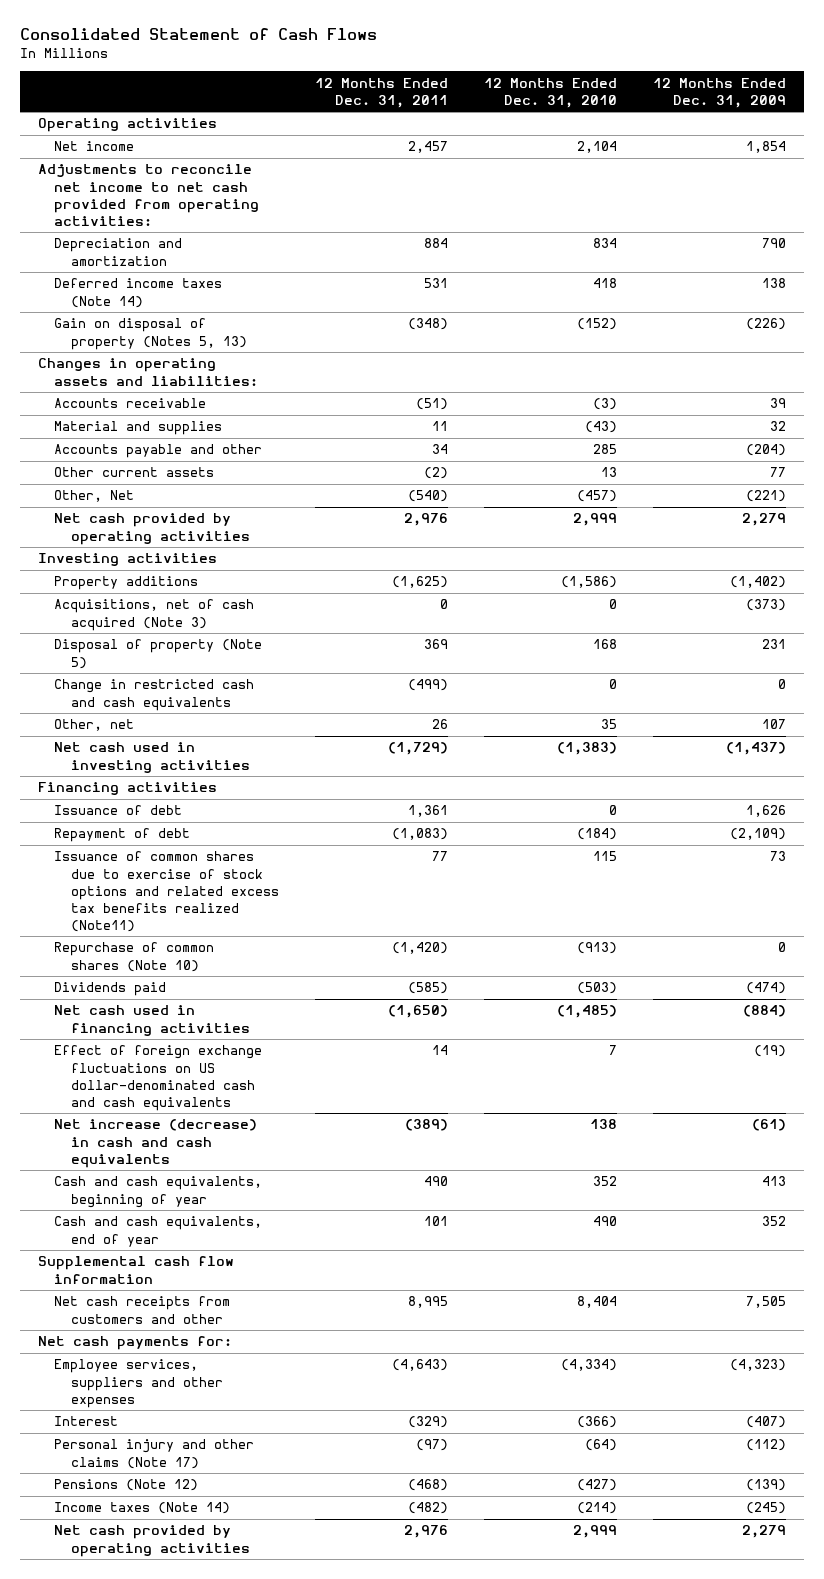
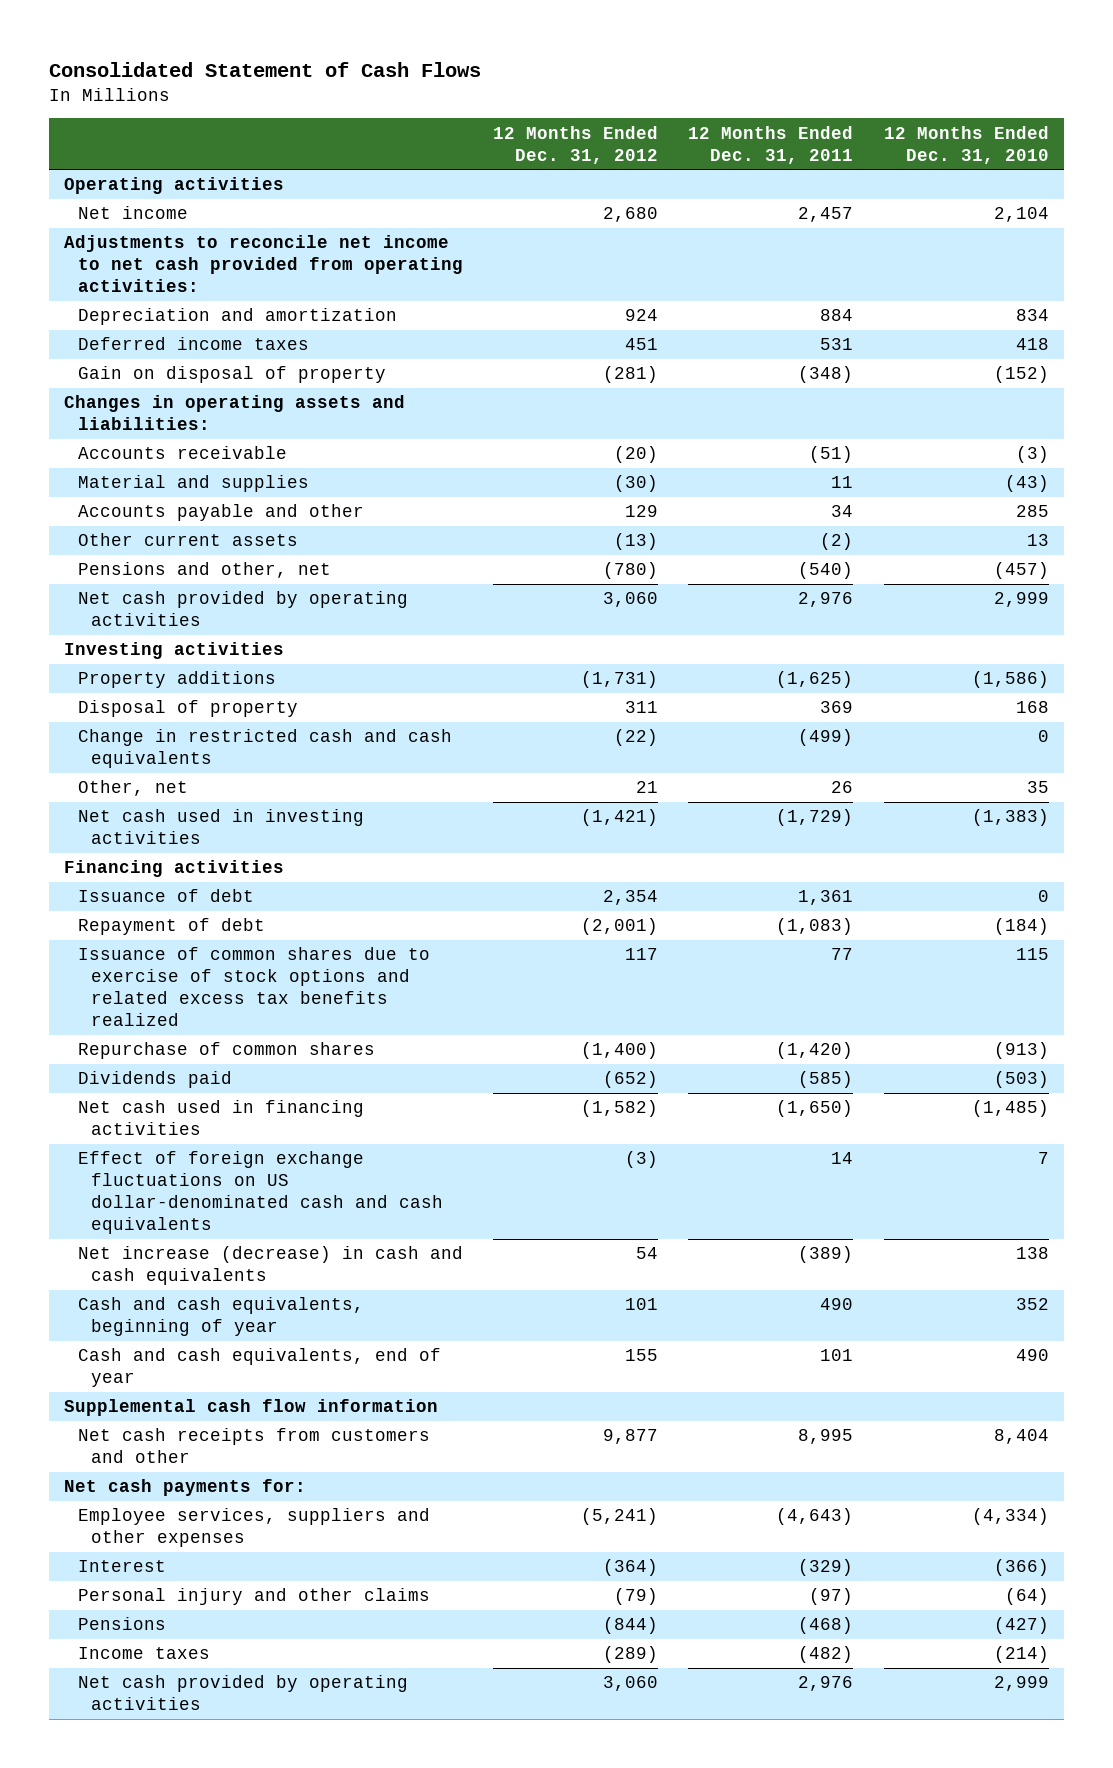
[653,77,787,108] 12 Months Ended Dec. 31, 2009 -> none
none -> [492,125,658,164] 12 Months Ended Dec. 31, 2012
[54,278,223,308] Deferred income taxes (Note 14) -> [77,337,309,351] Deferred income taxes
[54,318,247,350] Gain on disposal of property (Notes 5, 13) -> [77,366,386,384] Gain on disposal of property
[54,490,135,503] Other, Net -> [77,562,331,579] Pensions and other, net
[54,599,255,631] Acquisitions, net of cash acquired (Note 3) -> none
[54,639,263,669] Disposal of property (Note 5) -> [77,700,298,718] Disposal of property
[54,851,279,932] Issuance of common shares due to exercise of stock options and related excess tax benefits realized (Note11) -> [77,947,430,1027] Issuance of common shares due to exercise of stock options and related excess tax benefits realized
[54,942,215,972] Repurchase of common shares (Note 10) -> [77,1042,375,1060] Repurchase of common shares
[54,1439,255,1469] Personal injury and other claims (Note 17) -> [77,1588,430,1606] Personal injury and other claims
[54,1479,199,1492] Pensions (Note 12) -> [77,1617,166,1631] Pensions
[54,1502,231,1515] Income taxes (Note 14) -> [77,1647,210,1660] Income taxes

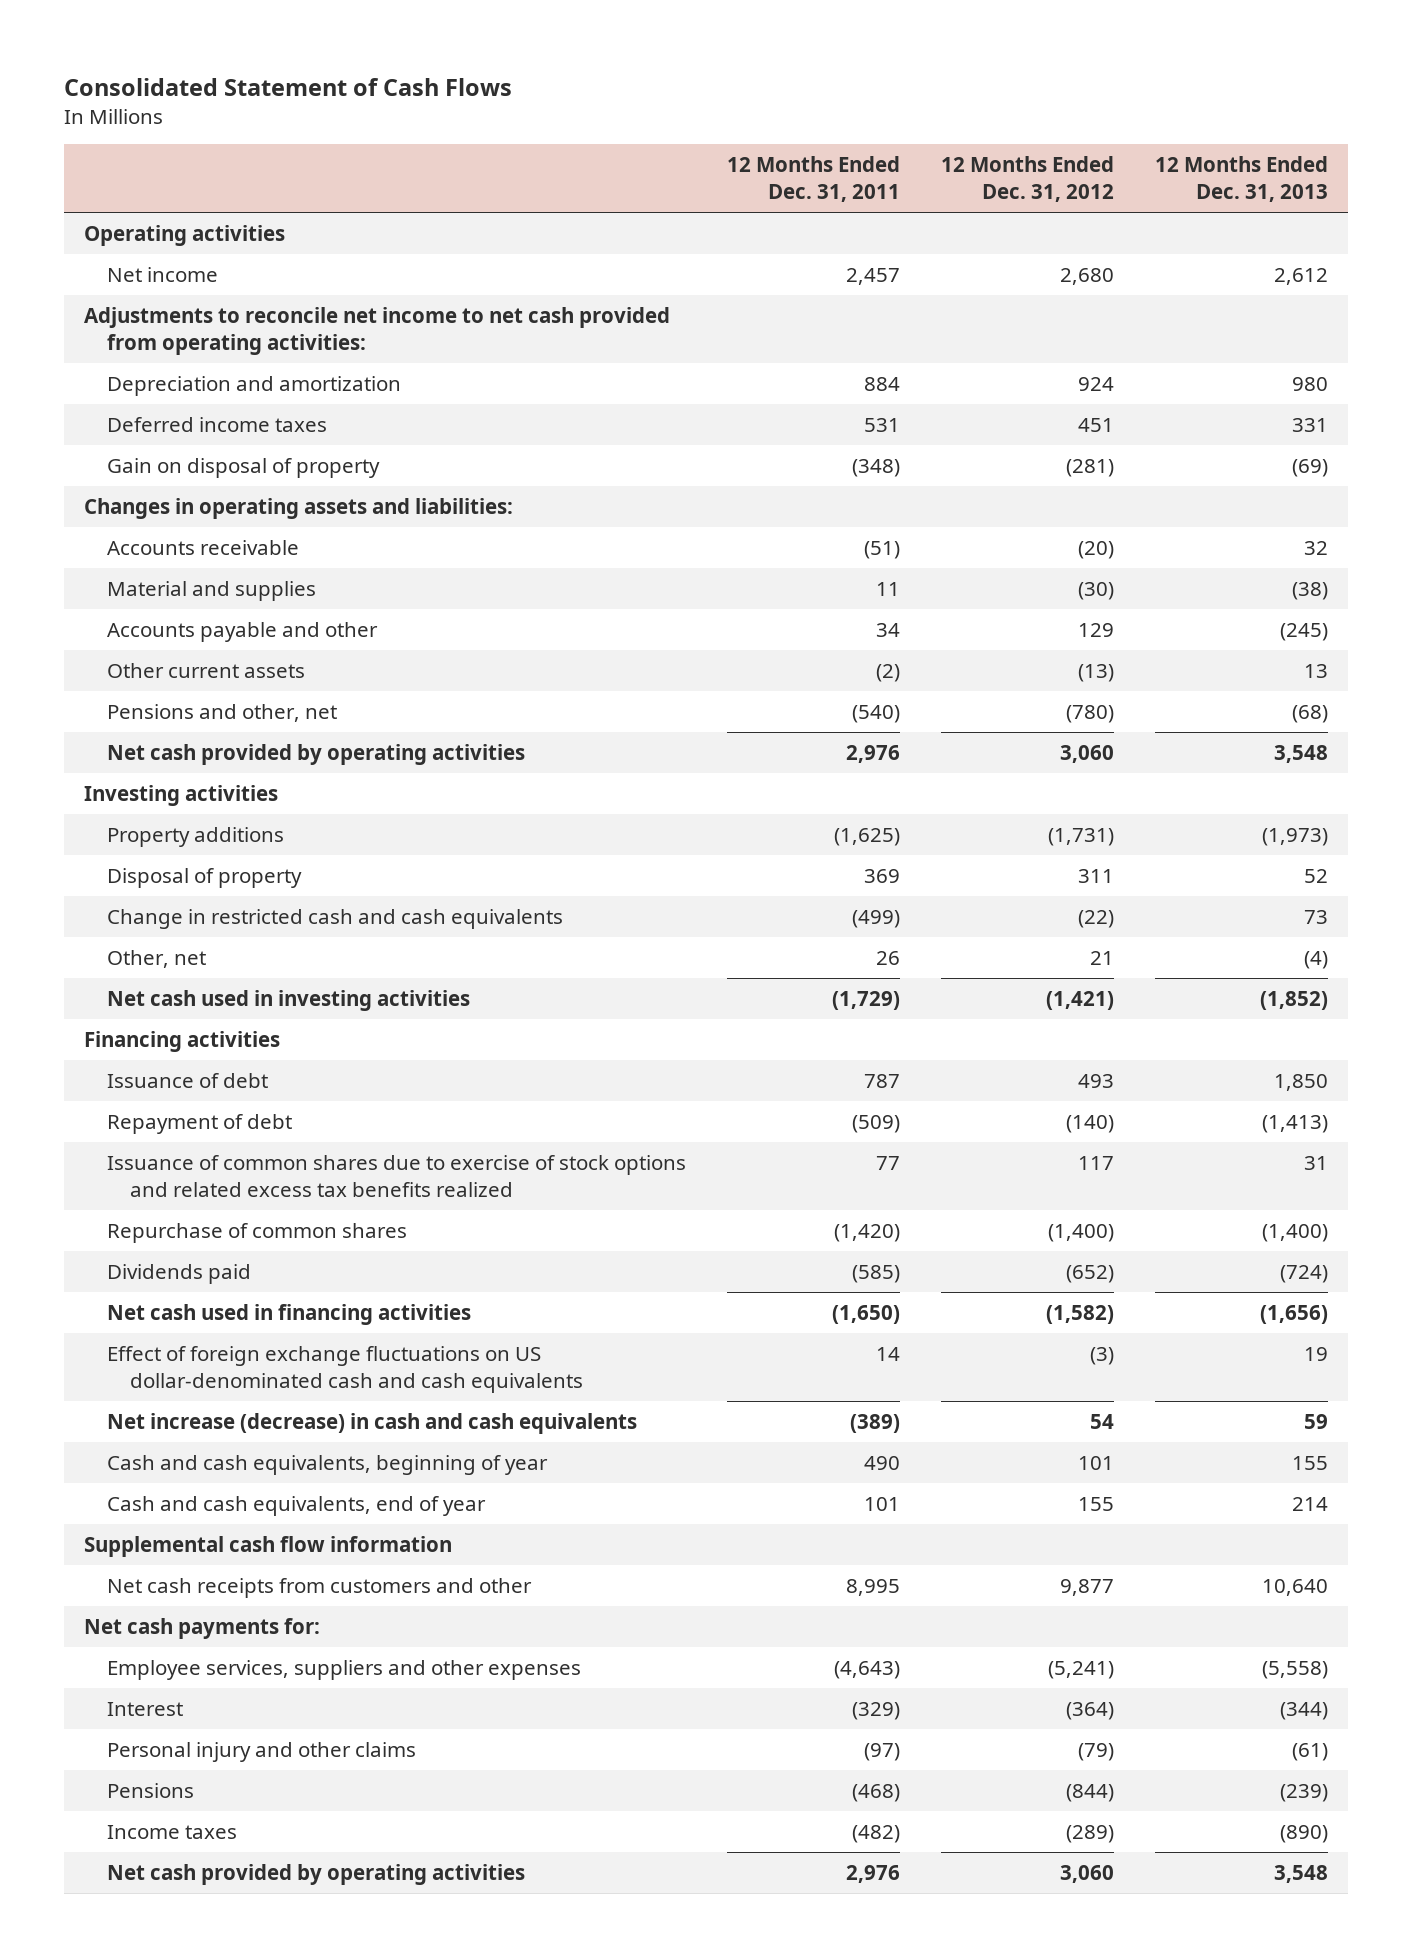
[883,125,1049,164] 12 Months Ended Dec. 31, 2010 -> none
none -> [1154,156,1328,203] 12 Months Ended Dec. 31, 2013
[602,890,658,906] 2,354 -> [1078,1074,1115,1089] 493
[798,890,854,906] 1,361 -> [864,1074,901,1089] 787
[580,918,658,936] (2,001) -> [1066,1115,1115,1134] (140)
[776,918,854,936] (1,083) -> [852,1115,901,1134] (509)

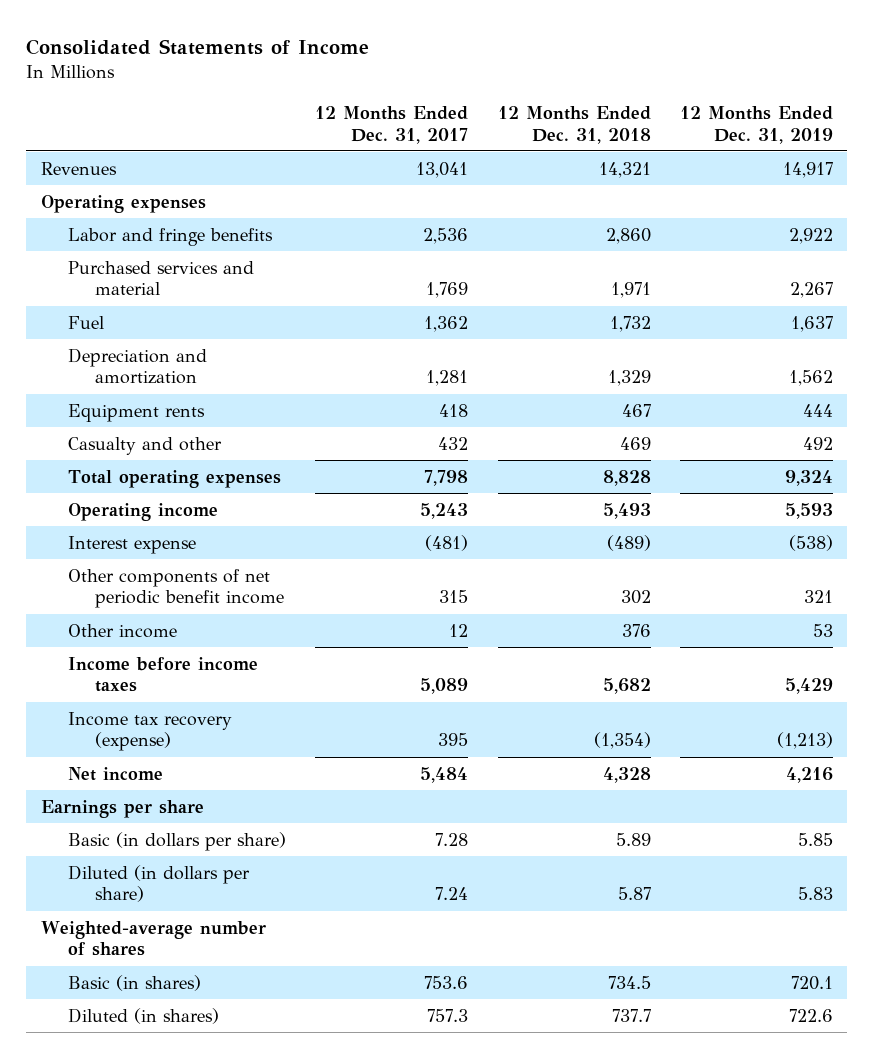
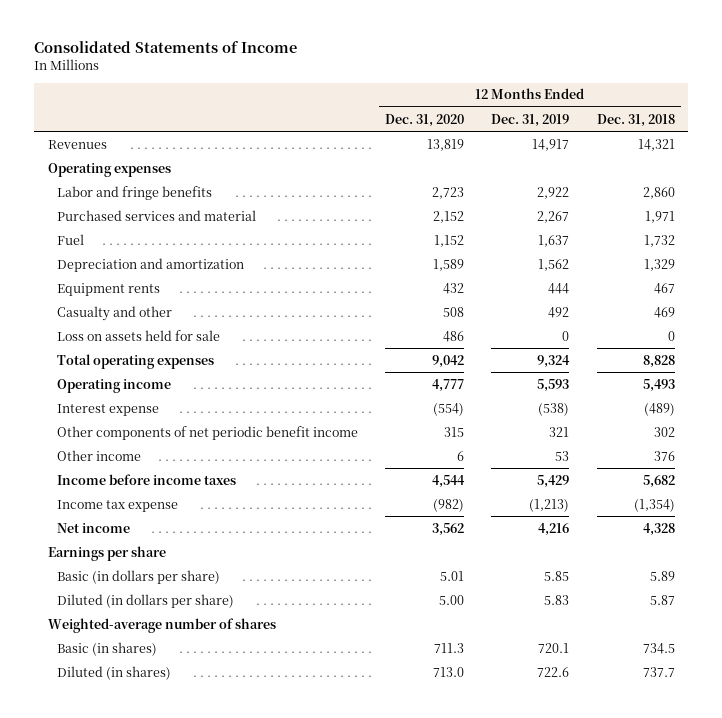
[315,105,469,144] 12 Months Ended Dec. 31, 2017 -> none
none -> [385,113,465,127] Dec. 31, 2020
none -> [57,329,221,341] Loss on assets held for sale
[68,711,233,752] Income tax recovery (expense) -> [57,499,179,512] Income tax expense

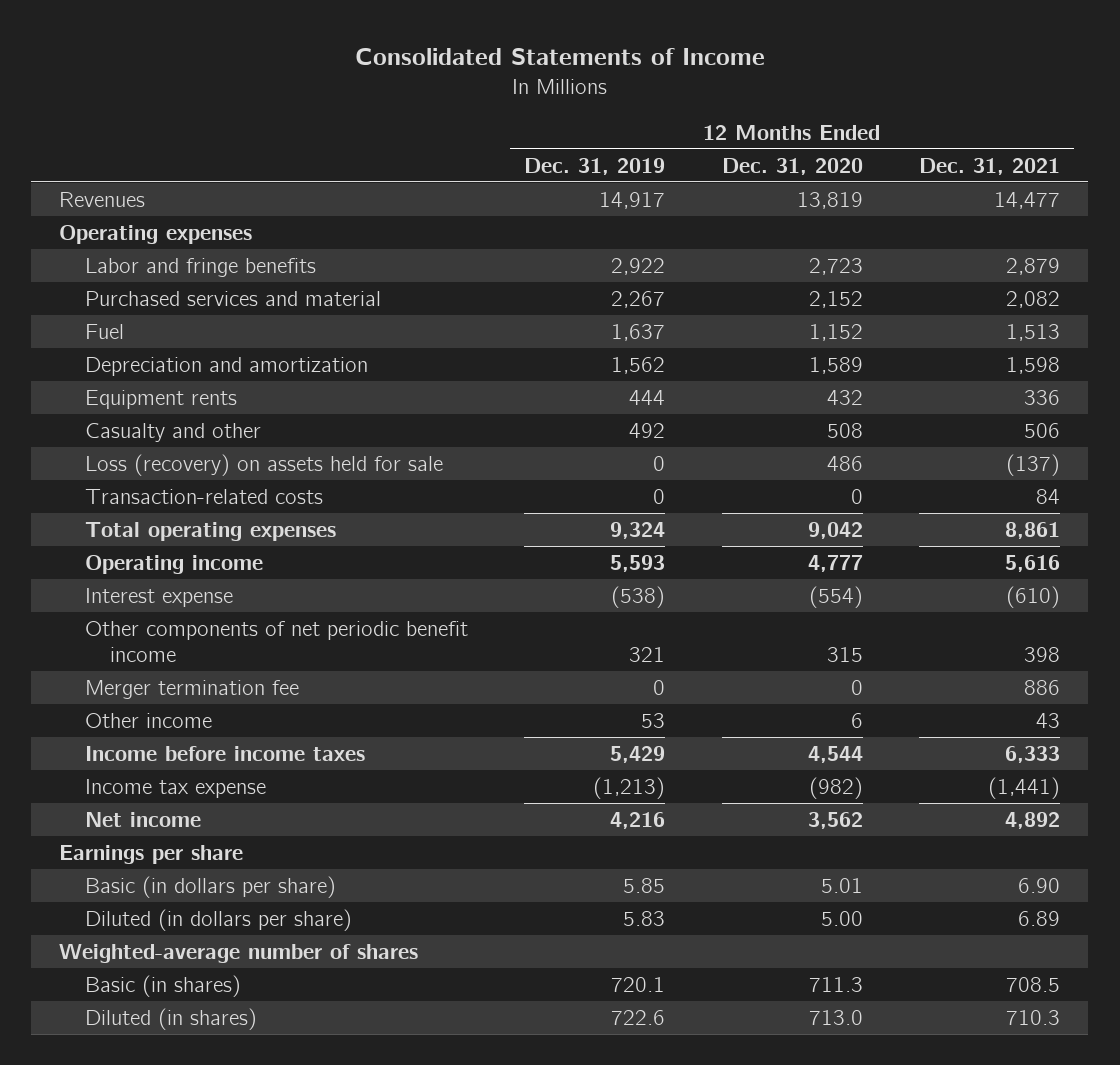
[596,113,675,127] Dec. 31, 2018 -> none
none -> [919,157,1061,175] Dec. 31, 2021
[57,329,221,341] Loss on assets held for sale -> [84,453,443,476] Loss (recovery) on assets held for sale
none -> [84,488,323,504] Transaction-related costs
none -> [84,679,299,699] Merger termination fee

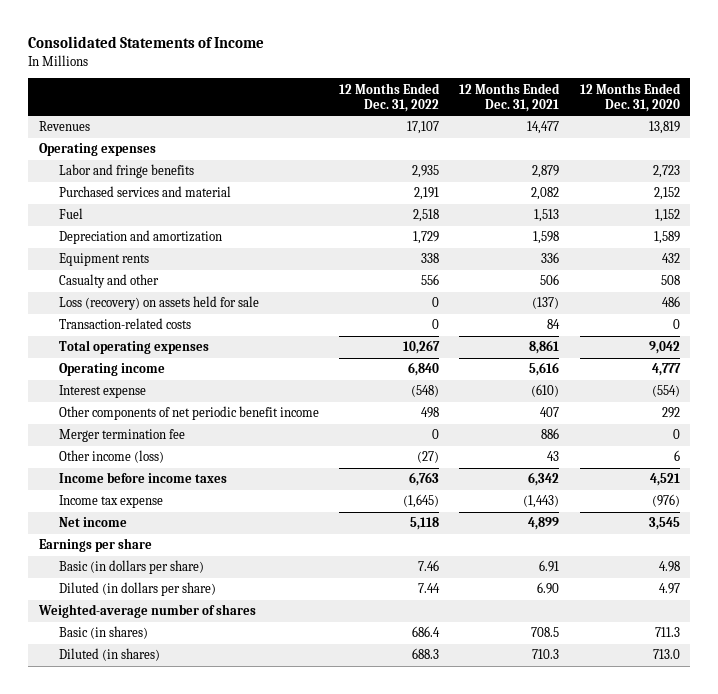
[524,157,666,175] Dec. 31, 2019 -> none
none -> [339,82,441,112] 12 Months Ended Dec. 31, 2022
[826,646,863,662] 315 -> [661,407,680,419] 292
[1024,646,1061,662] 398 -> [540,407,560,418] 407
[84,712,212,728] Other income -> [58,450,164,464] Other income (loss)
[807,745,863,763] 4,544 -> [649,473,680,487] 4,521
[1005,745,1061,763] 6,333 -> [528,472,560,487] 6,342
[808,776,863,799] (982) -> [651,494,680,508] (976)
[988,776,1061,799] (1,441) -> [523,495,560,509] (1,443)
[807,811,863,829] 3,562 -> [648,517,680,531] 3,545
[1005,811,1061,829] 4,892 -> [528,517,560,531] 4,899
[820,877,863,893] 5.01 -> [658,561,680,573] 4.98
[1018,877,1061,893] 6.90 -> [539,560,560,573] 6.91
[820,910,863,926] 5.00 -> [658,583,680,595] 4.97
[1018,910,1061,926] 6.89 -> [537,582,560,595] 6.90

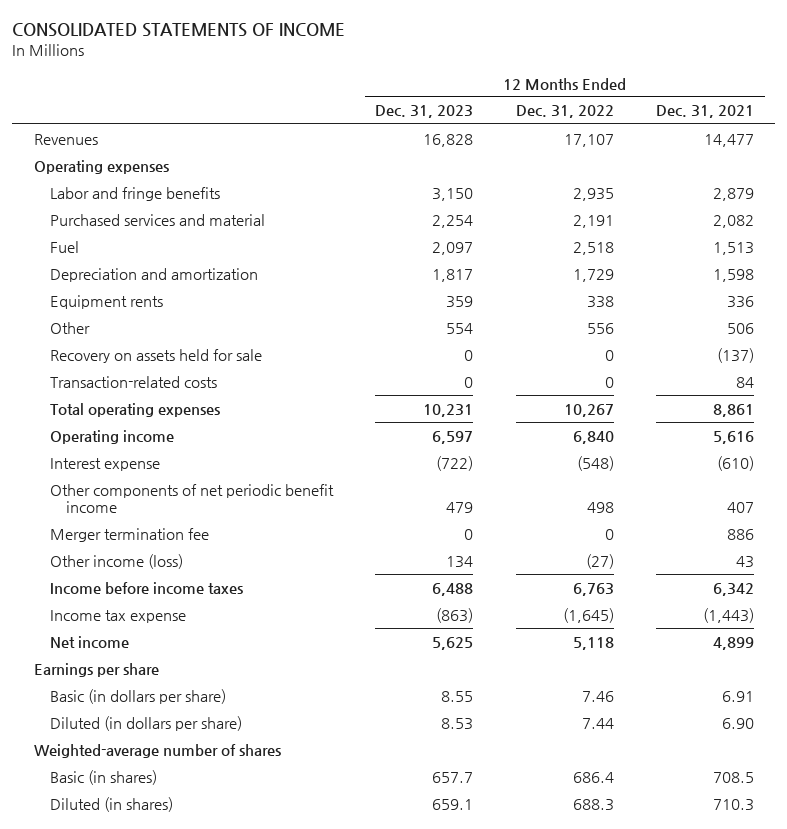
[28,36,265,49] Consolidated Statements of Income -> [12,23,346,38] CONSOLIDATED STATEMENTS OF INCOME
[579,82,681,112] 12 Months Ended Dec. 31, 2020 -> none
none -> [375,105,474,119] Dec. 31, 2023
[58,274,159,289] Casualty and other -> [49,321,90,334] Other
[58,296,259,311] Loss (recovery) on assets held for sale -> [49,348,262,363] Recovery on assets held for sale

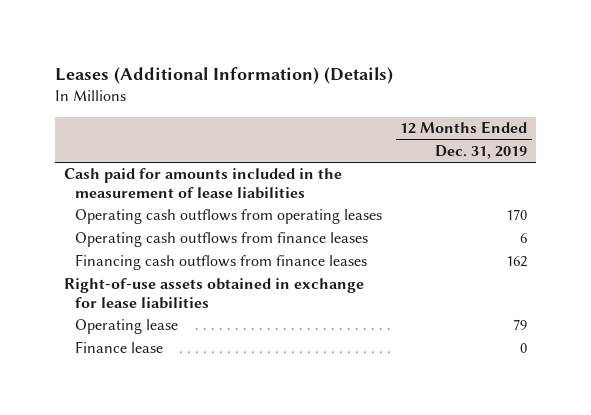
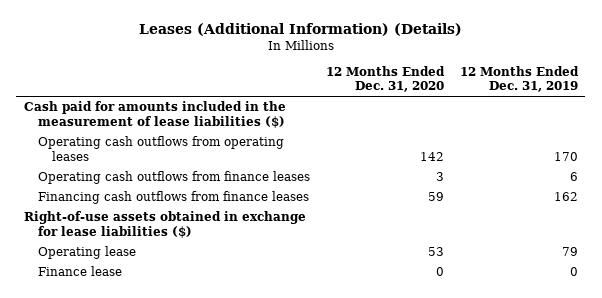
none -> [325,65,445,93] 12 Months Ended Dec. 31, 2020
[64,168,343,199] Cash paid for amounts included in the measurement of lease liabilities -> [24,101,287,128] Cash paid for amounts included in the measurement of lease liabilities ($)
[64,278,365,309] Right-of-use assets obtained in exchange for lease liabilities -> [24,211,307,238] Right-of-use assets obtained in exchange for lease liabilities ($)

